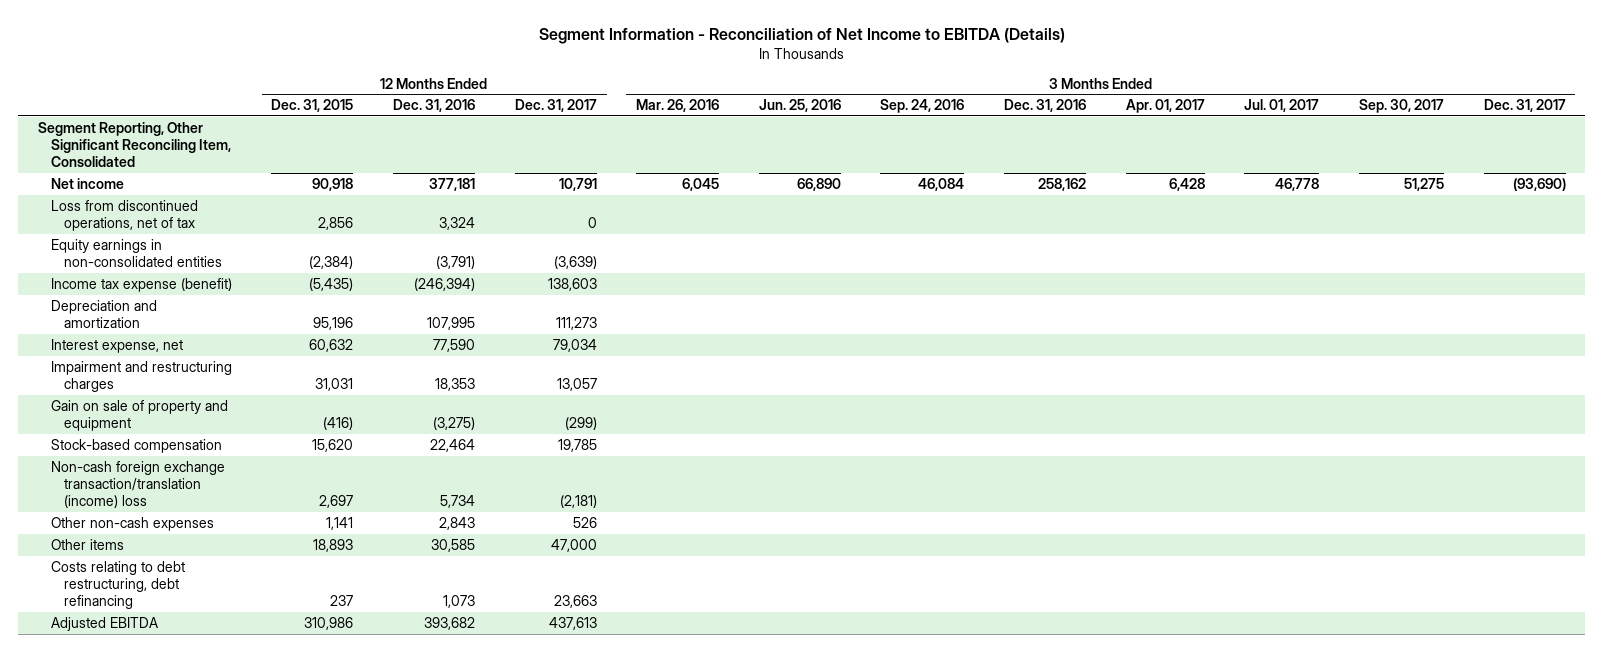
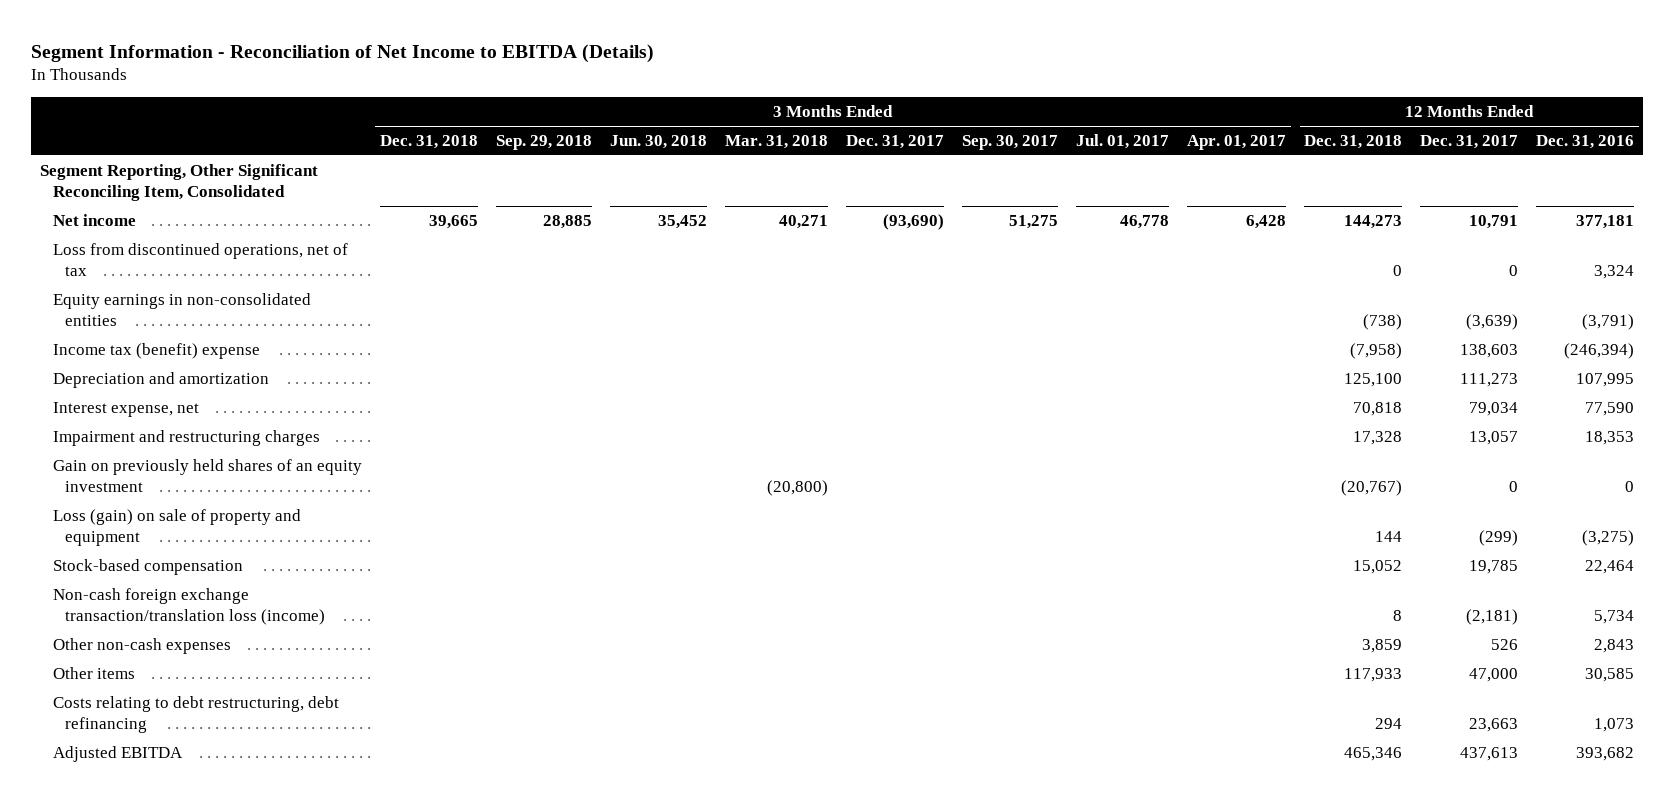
[271,99,354,113] Dec. 31, 2015 -> none
[636,99,720,113] Mar. 26, 2016 -> none
[758,99,841,113] Jun. 25, 2016 -> none
[880,99,965,114] Sep. 24, 2016 -> none
[1004,99,1087,113] Dec. 31, 2016 -> none
none -> [379,134,478,149] Dec. 31, 2018
none -> [495,134,592,150] Sep. 29, 2018
none -> [609,134,707,149] Jun. 30, 2018
none -> [724,134,828,149] Mar. 31, 2018
none -> [1304,134,1403,149] Dec. 31, 2018
[50,277,232,292] Income tax expense (benefit) -> [52,342,260,359] Income tax (benefit) expense
none -> [52,458,362,493] Gain on previously held shares of an equity investment
[50,399,228,432] Gain on sale of property and equipment -> [52,508,301,547] Loss (gain) on sale of property and equipment
[50,460,225,509] Non-cash foreign exchange transaction/translation (income) loss -> [52,587,326,626] Non-cash foreign exchange transaction/translation loss (income)

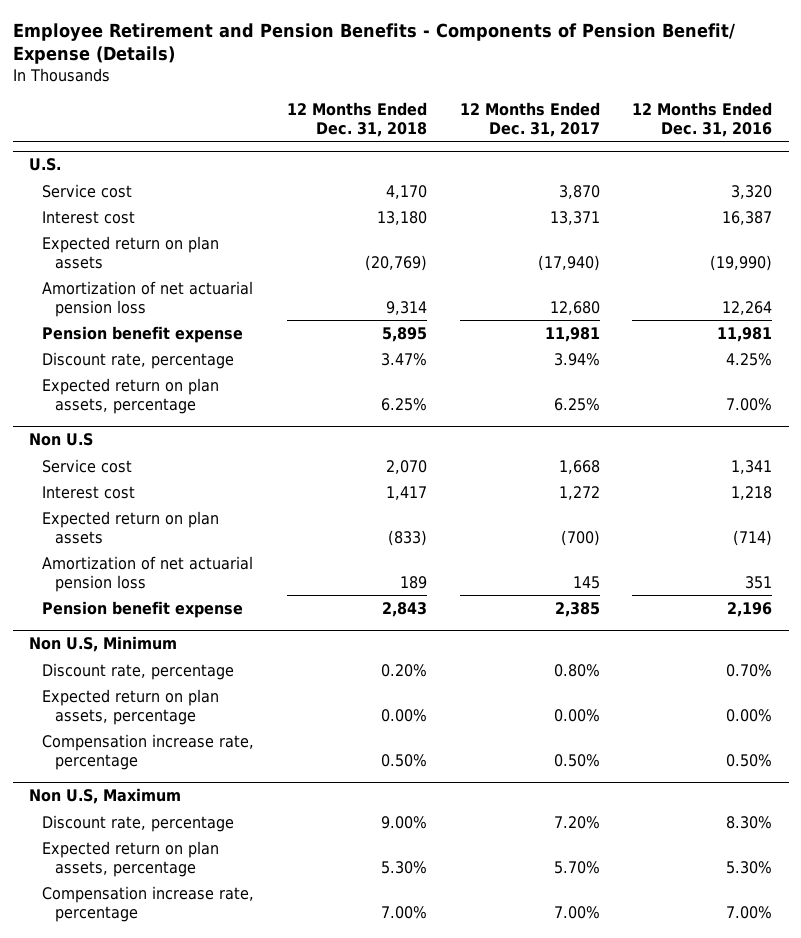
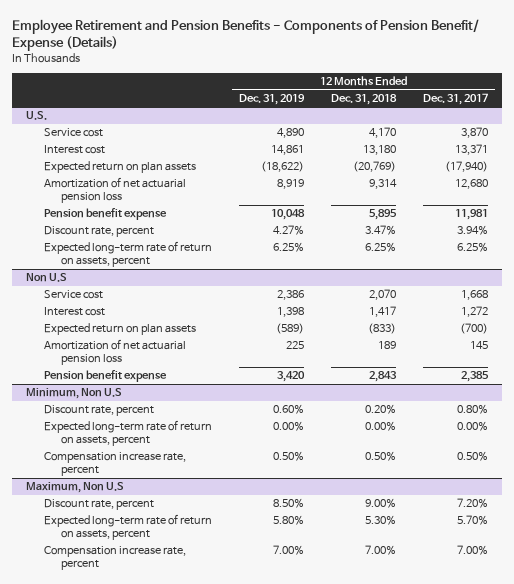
[632,101,773,138] 12 Months Ended Dec. 31, 2016 -> none
none -> [238,93,305,105] Dec. 31, 2019
[42,351,235,369] Discount rate, percentage -> [43,226,154,238] Discount rate, percent
[42,377,220,414] Expected return on plan assets, percentage -> [43,241,212,268] Expected long-term rate of return on assets, percent
[29,636,178,653] Non U.S, Minimum -> [25,388,122,400] Minimum, Non U.S
[42,662,235,680] Discount rate, percentage -> [43,405,154,417] Discount rate, percent
[42,688,220,725] Expected return on plan assets, percentage -> [43,420,212,447] Expected long-term rate of return on assets, percent
[42,733,255,770] Compensation increase rate, percentage -> [43,452,186,477] Compensation increase rate, percent
[29,788,182,805] Non U.S, Maximum -> [25,482,124,494] Maximum, Non U.S
[42,814,235,832] Discount rate, percentage -> [43,499,154,511] Discount rate, percent
[42,840,220,877] Expected return on plan assets, percentage -> [43,514,212,541] Expected long-term rate of return on assets, percent
[42,885,255,922] Compensation increase rate, percentage -> [43,546,186,571] Compensation increase rate, percent

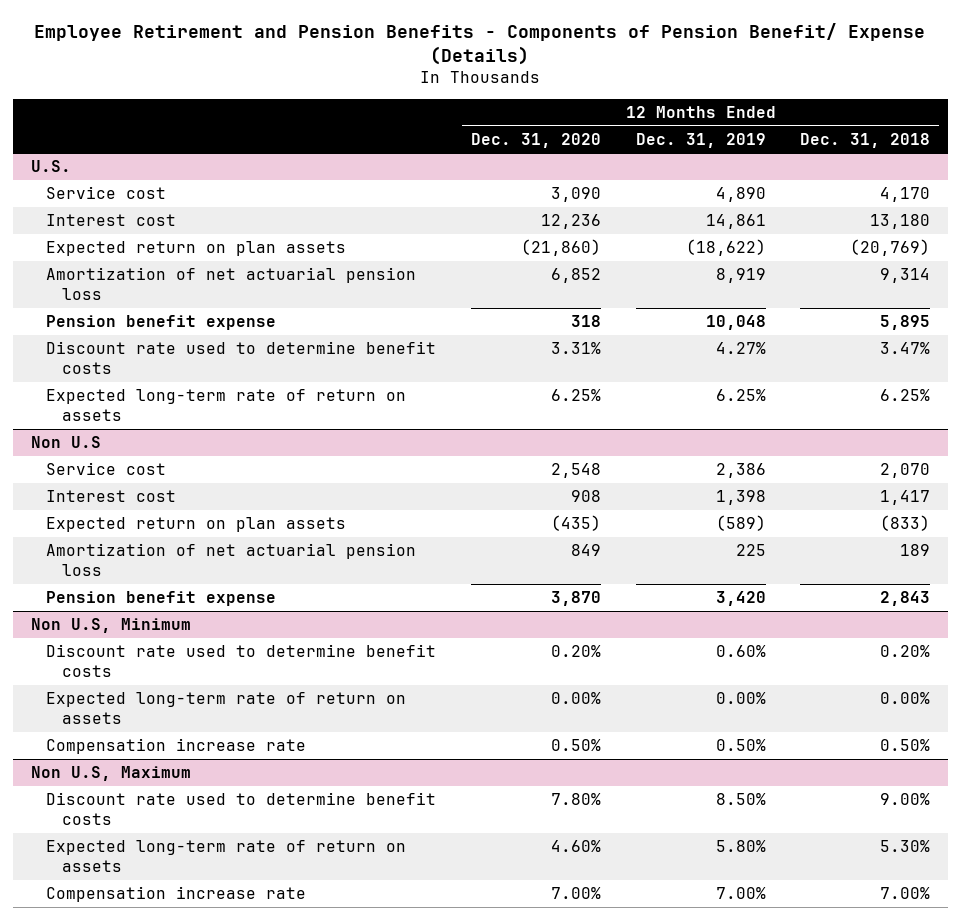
[423,92,489,105] Dec. 31, 2017 -> none
none -> [471,132,602,148] Dec. 31, 2020
[43,226,154,238] Discount rate, percent -> [46,341,437,375] Discount rate used to determine benefit costs
[43,241,212,268] Expected long-term rate of return on assets, percent -> [46,389,407,422] Expected long-term rate of return on assets
[25,388,122,400] Minimum, Non U.S -> [30,618,191,634] Non U.S, Minimum
[43,405,154,417] Discount rate, percent -> [46,644,437,678] Discount rate used to determine benefit costs
[43,420,212,447] Expected long-term rate of return on assets, percent -> [46,692,407,725] Expected long-term rate of return on assets
[43,452,186,477] Compensation increase rate, percent -> [46,738,307,755] Compensation increase rate
[25,482,124,494] Maximum, Non U.S -> [30,766,191,782] Non U.S, Maximum
[43,499,154,511] Discount rate, percent -> [46,792,437,826] Discount rate used to determine benefit costs
[43,514,212,541] Expected long-term rate of return on assets, percent -> [46,840,407,873] Expected long-term rate of return on assets
[43,546,186,571] Compensation increase rate, percent -> [46,886,307,903] Compensation increase rate

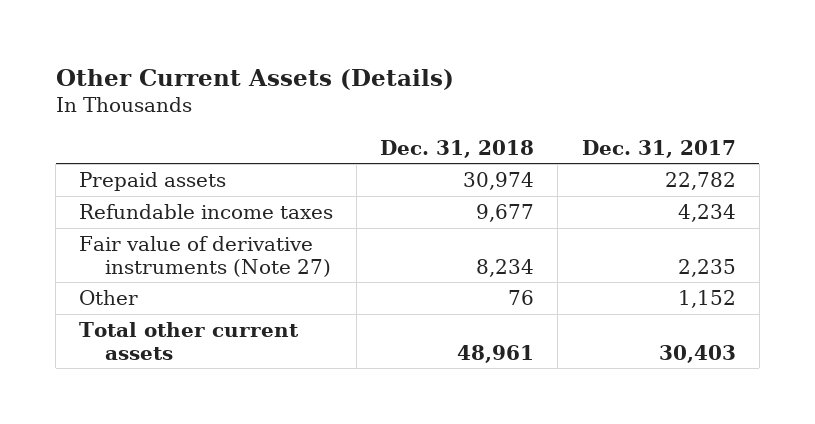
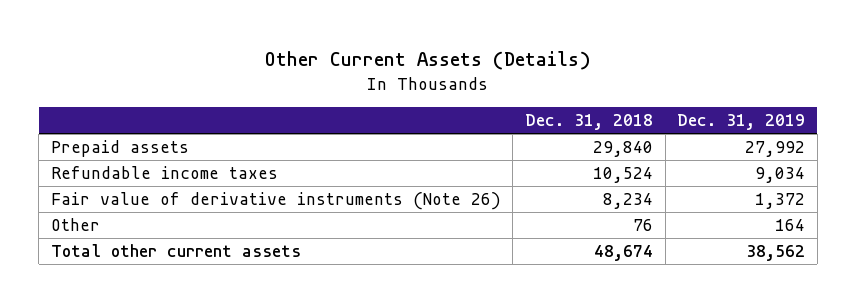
[581,139,736,158] Dec. 31, 2017 -> none
none -> [677,114,806,131] Dec. 31, 2019
[463,171,535,190] 30,974 -> [592,140,653,157] 29,840
[476,203,535,222] 9,677 -> [592,166,653,183] 10,524
[79,235,331,277] Fair value of derivative instruments (Note 27) -> [50,191,501,210] Fair value of derivative instruments (Note 26)
[457,344,535,363] 48,961 -> [593,244,653,261] 48,674

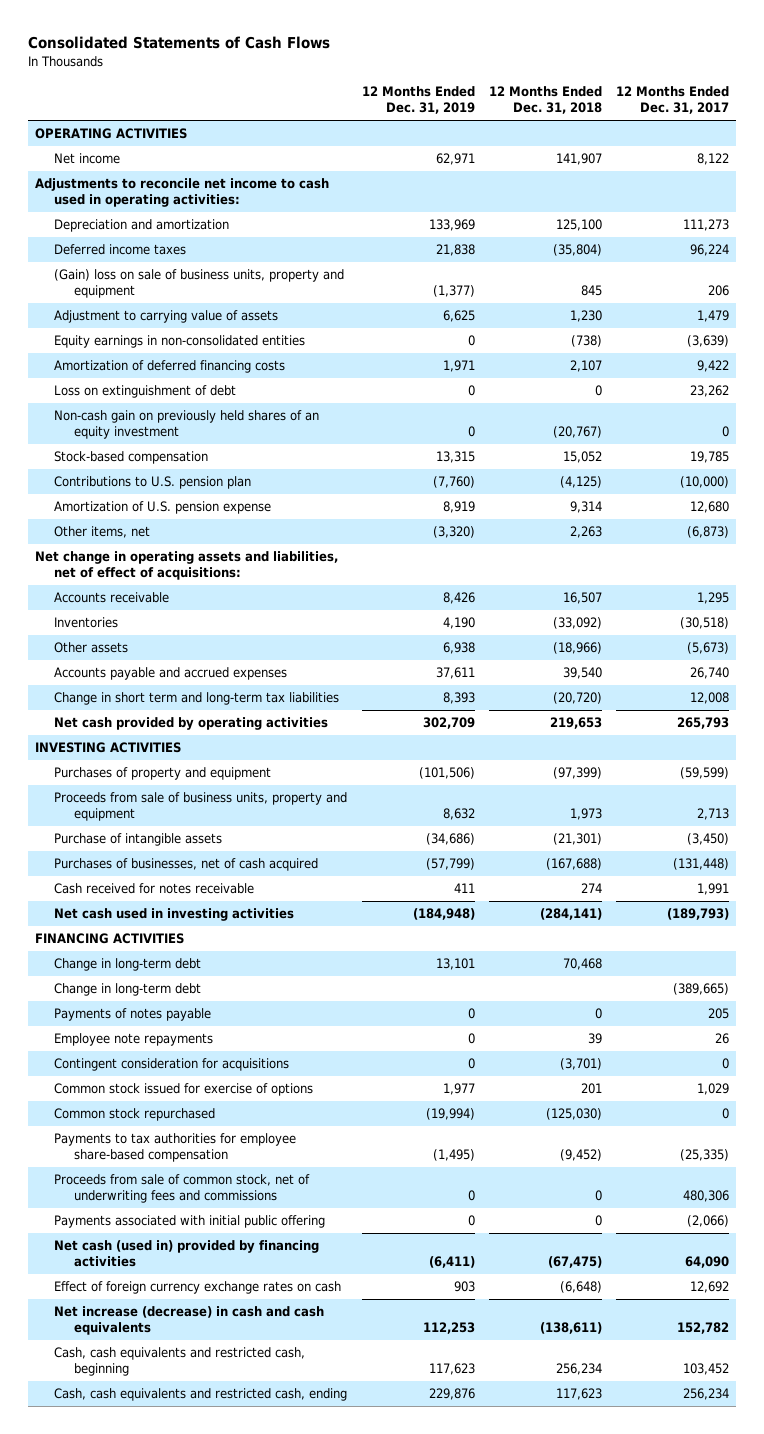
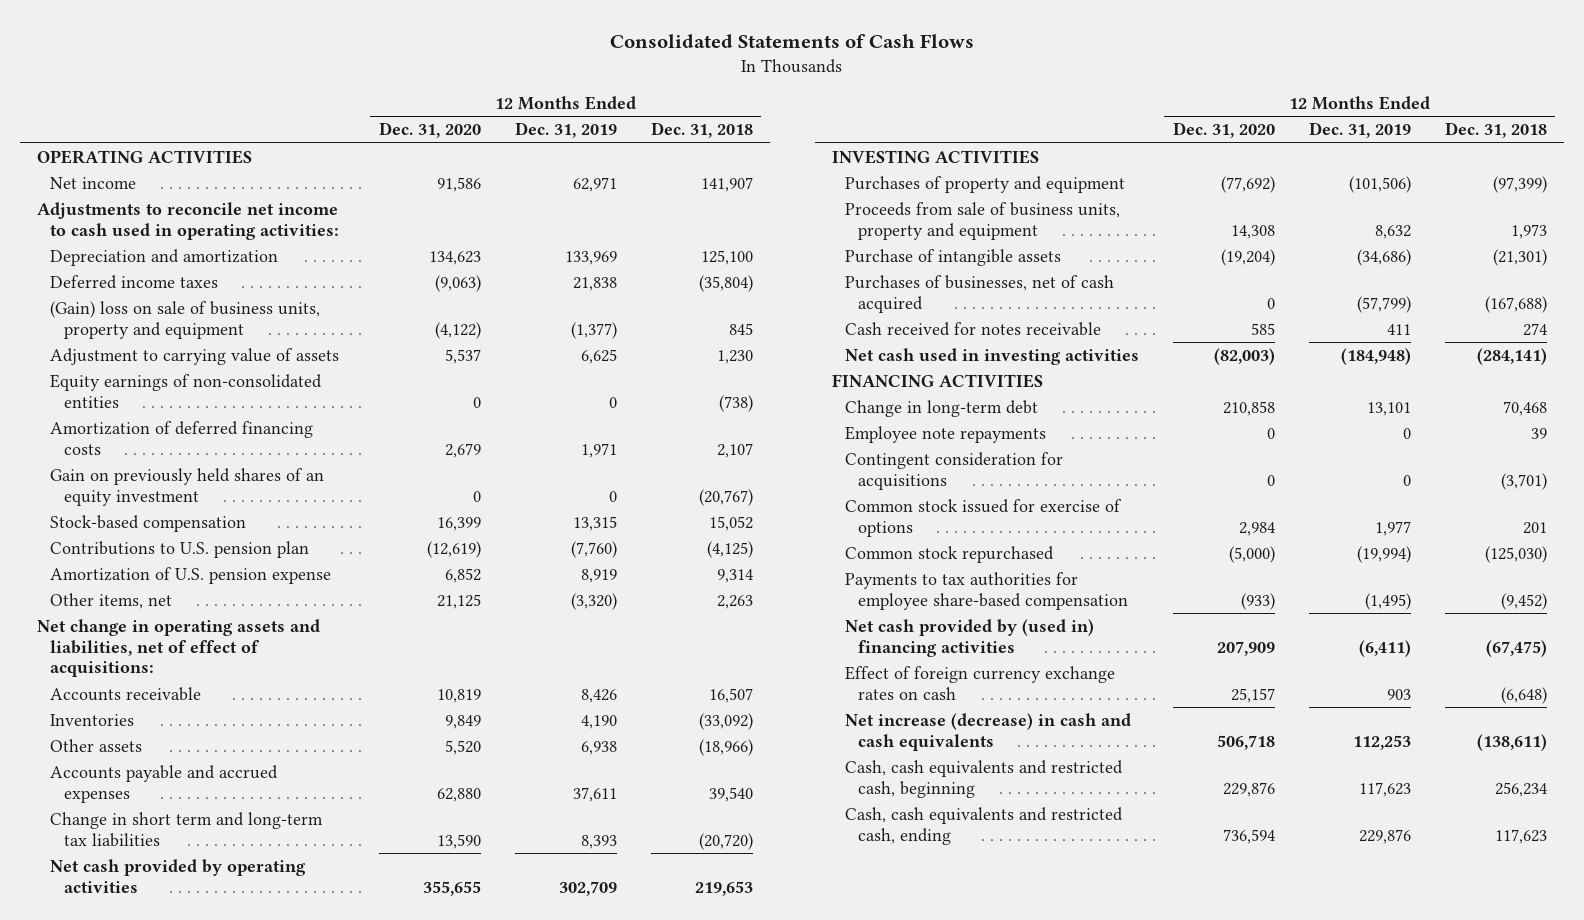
[615,86,729,115] 12 Months Ended Dec. 31, 2017 -> none
none -> [378,122,481,139] Dec. 31, 2020
[54,335,306,349] Equity earnings in non-consolidated entities -> [50,373,323,408] Equity earnings of non-consolidated entities
[54,385,237,399] Loss on extinguishment of debt -> none
[54,410,320,440] Non-cash gain on previously held shares of an equity investment -> [50,467,325,506] Gain on previously held shares of an equity investment
[54,983,202,997] Change in long-term debt -> none
[54,1008,212,1022] Payments of notes payable -> none
[54,1174,311,1204] Proceeds from sale of common stock, net of underwriting fees and commissions -> none
[54,1215,326,1229] Payments associated with initial public offering -> none
[54,1240,320,1268] Net cash (used in) provided by financing activities -> [844,618,1094,657] Net cash provided by (used in) financing activities

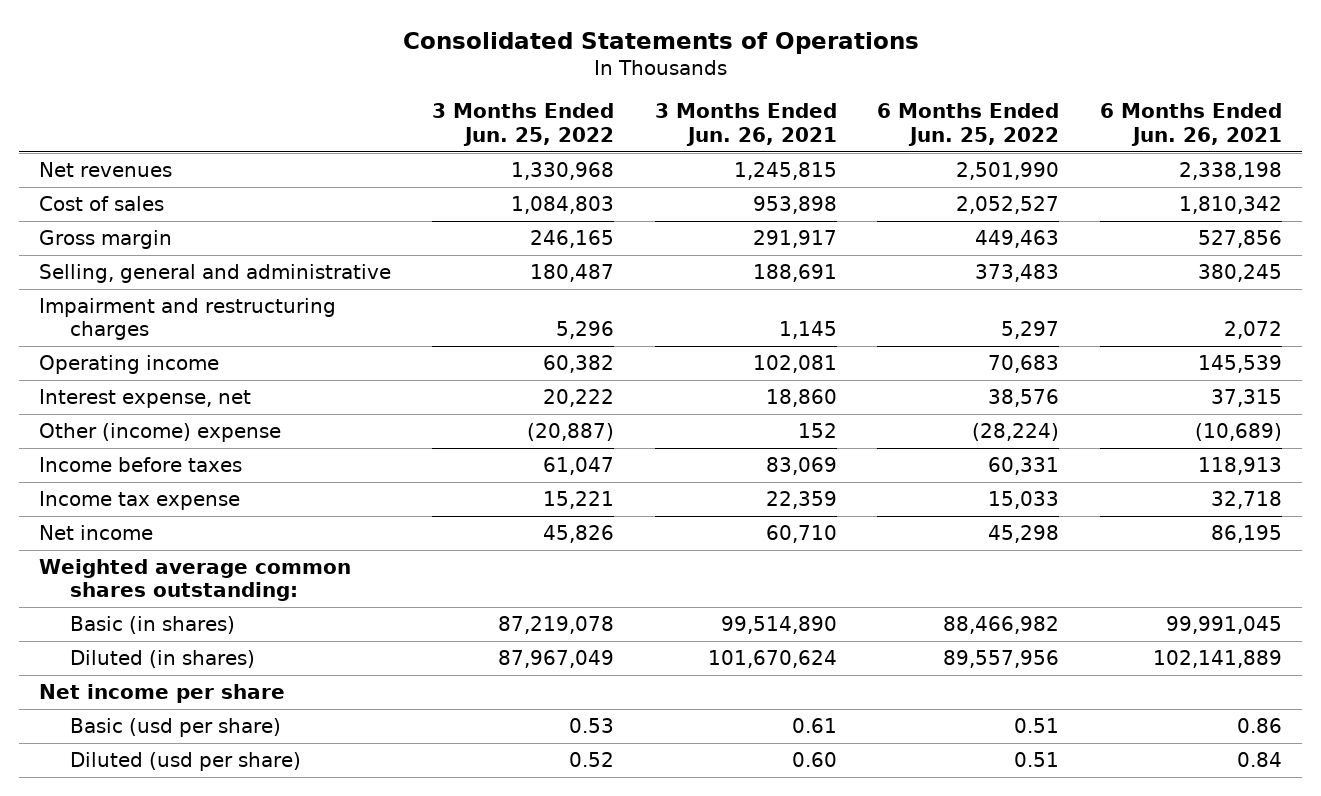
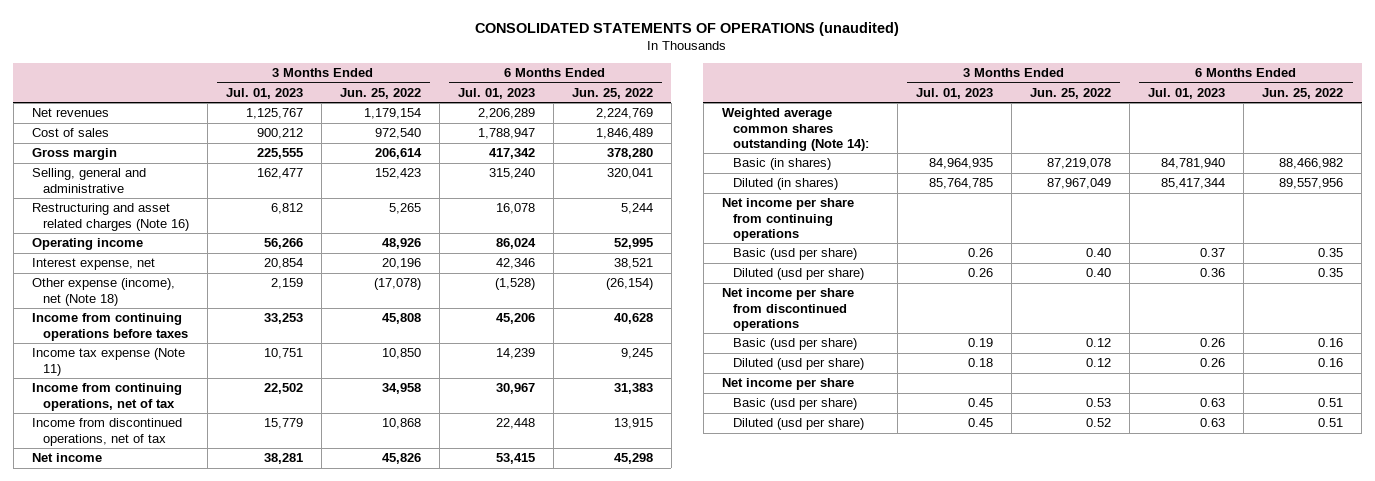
[402,31,919,54] Consolidated Statements of Operations -> [475,22,900,37] CONSOLIDATED STATEMENTS OF OPERATIONS (unaudited)
[654,103,837,146] 3 Months Ended Jun. 26, 2021 -> none
[1100,103,1283,146] 6 Months Ended Jun. 26, 2021 -> none
none -> [225,88,303,100] Jul. 01, 2023
none -> [457,88,535,100] Jul. 01, 2023
[38,298,336,341] Impairment and restructuring charges -> none
[510,162,614,181] 1,330,968 -> [363,108,421,120] 1,179,154
[956,162,1060,181] 2,501,990 -> [595,108,653,120] 2,224,769
[510,196,614,215] 1,084,803 -> [374,128,421,140] 972,540
[956,196,1060,215] 2,052,527 -> [595,128,653,140] 1,846,489
[529,230,614,249] 246,165 -> [374,148,422,160] 206,614
[975,230,1060,249] 449,463 -> [606,148,653,160] 378,280
[529,264,614,283] 180,487 -> [374,168,421,180] 152,423
[975,264,1060,283] 373,483 -> [606,168,653,180] 320,041
none -> [31,203,189,231] Restructuring and asset related charges (Note 16)
[542,355,614,374] 60,382 -> [381,238,421,250] 48,926
[988,355,1060,374] 70,683 -> [613,238,653,250] 52,995
[542,389,614,408] 20,222 -> [381,258,421,270] 20,196
[988,389,1060,408] 38,576 -> [613,258,653,270] 38,521
[38,423,281,443] Other (income) expense -> [31,278,175,306] Other expense (income), net (Note 18)
[526,423,614,442] (20,887) -> [373,278,421,291] (17,078)
[972,423,1060,442] (28,224) -> [605,278,653,291] (26,154)
[38,457,242,473] Income before taxes -> [31,313,188,341] Income from continuing operations before taxes
[542,457,614,476] 61,047 -> [381,313,421,325] 45,808
[988,457,1060,476] 60,331 -> [613,313,653,325] 40,628
[38,491,240,511] Income tax expense -> [31,348,185,376] Income tax expense (Note 11)
[542,491,614,510] 15,221 -> [381,348,421,360] 10,850
[988,491,1060,510] 15,033 -> [620,348,653,360] 9,245
none -> [31,383,182,411] Income from continuing operations, net of tax
none -> [31,418,182,446] Income from discontinued operations, net of tax
[38,559,351,602] Weighted average common shares outstanding: -> [721,108,870,151] Weighted average common shares outstanding (Note 14):
none -> [721,198,854,241] Net income per share from continuing operations
none -> [733,248,858,261] Basic (usd per share)
none -> [733,268,865,281] Diluted (usd per share)
none -> [721,288,854,331] Net income per share from discontinued operations
none -> [733,338,858,351] Basic (usd per share)
none -> [733,358,865,371] Diluted (usd per share)

